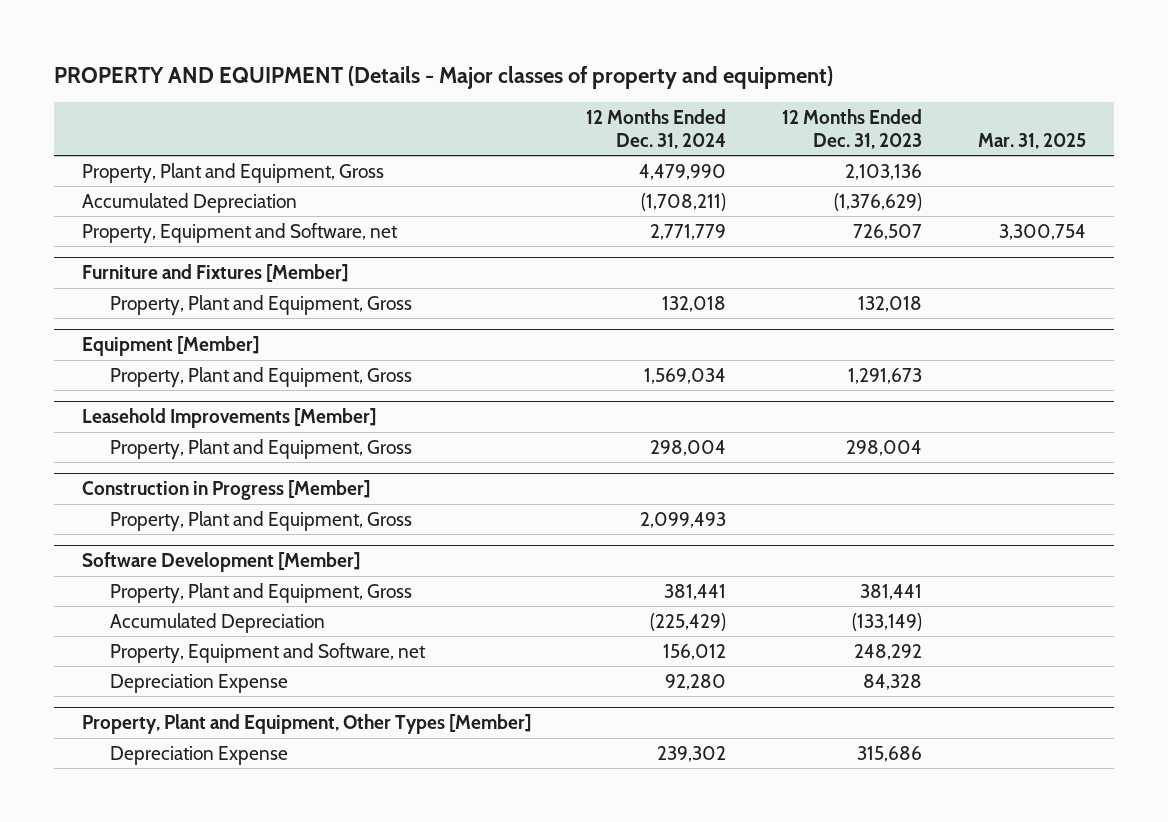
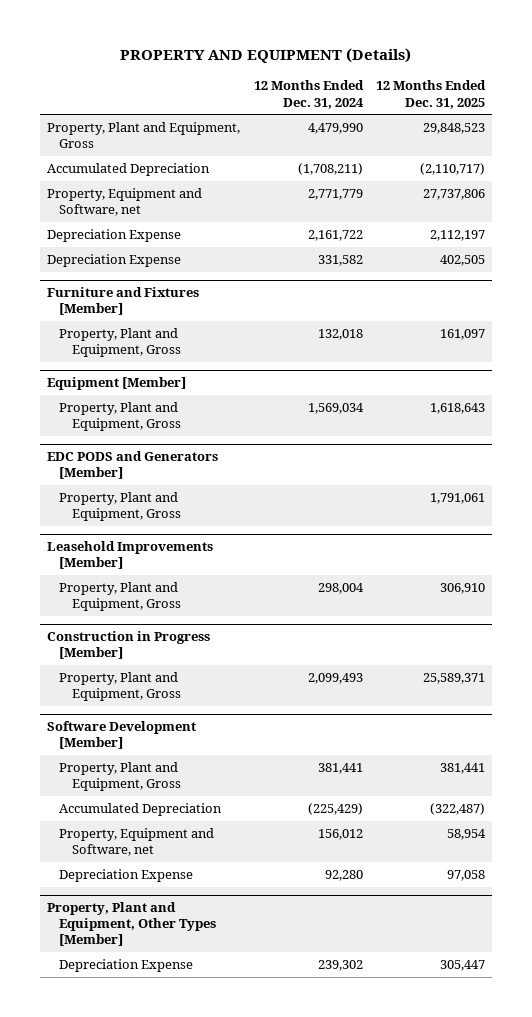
[53,66,833,90] PROPERTY AND EQUIPMENT (Details - Major classes of property and equipment) -> [120,48,412,64] PROPERTY AND EQUIPMENT (Details)
[782,109,923,149] 12 Months Ended Dec. 31, 2023 -> none
[978,132,1087,149] Mar. 31, 2025 -> none
none -> [376,80,487,109] 12 Months Ended Dec. 31, 2025
none -> [46,229,181,243] Depreciation Expense
none -> [46,254,181,268] Depreciation Expense
none -> [46,451,218,480] EDC PODS and Generators [Member]
none -> [59,492,181,522] Property, Plant and Equipment, Gross

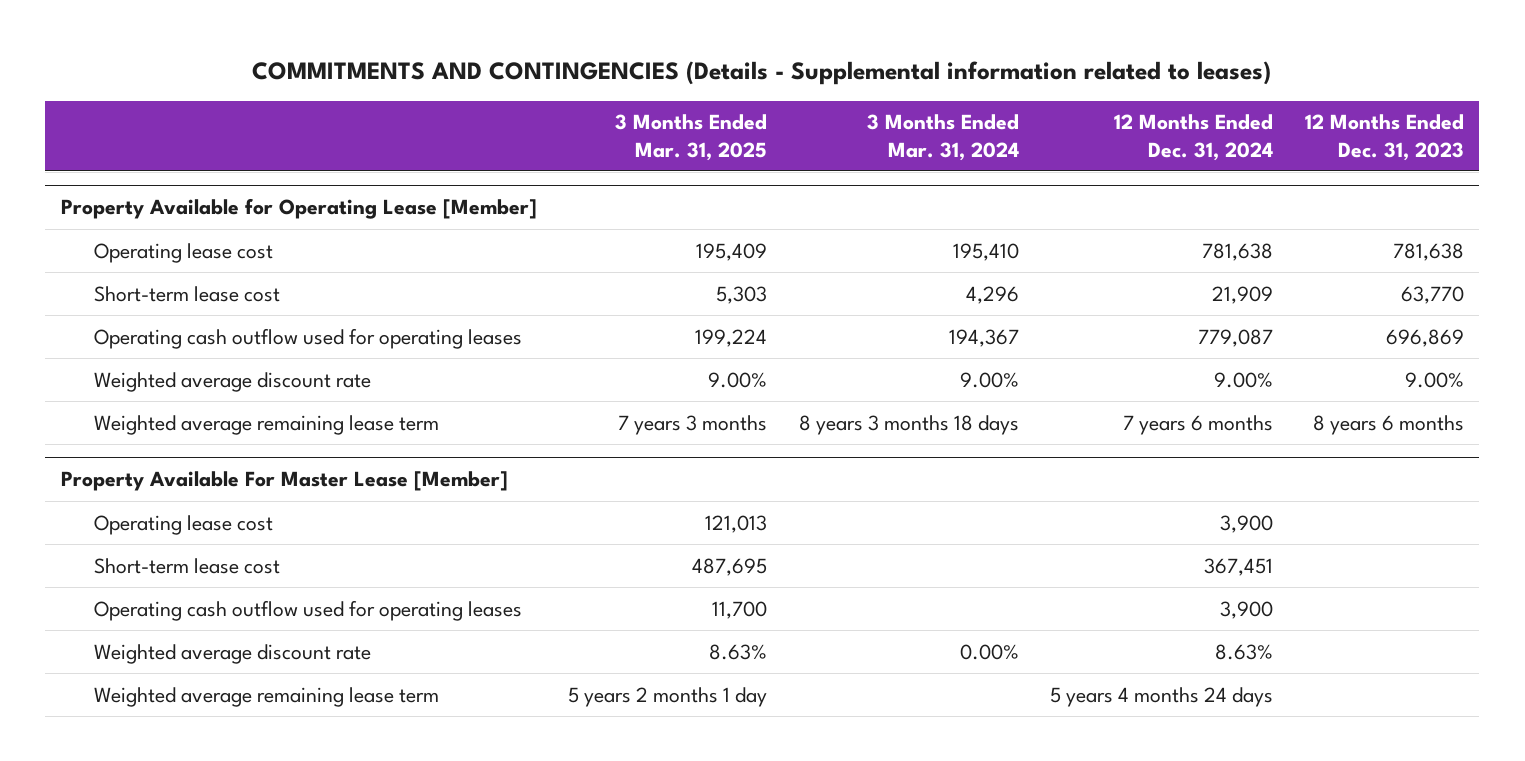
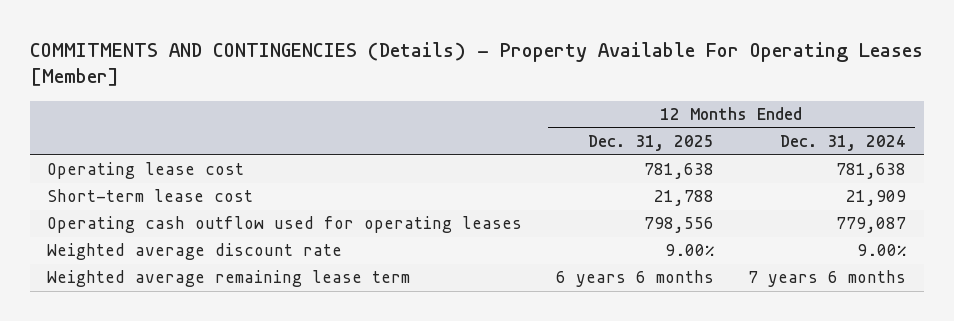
[252,61,1272,86] COMMITMENTS AND CONTINGENCIES (Details - Supplemental information related to leases) -> [30,41,924,87] COMMITMENTS AND CONTINGENCIES (Details) - Property Available For Operating Leases [Member]
[615,114,768,161] 3 Months Ended Mar. 31, 2025 -> none
[866,114,1019,161] 3 Months Ended Mar. 31, 2024 -> none
[1304,114,1464,161] 12 Months Ended Dec. 31, 2023 -> none
none -> [588,135,715,152] Dec. 31, 2025
[61,198,538,220] Property Available for Operating Lease [Member] -> none
[61,471,509,492] Property Available For Master Lease [Member] -> none
[94,514,274,535] Operating lease cost -> none
[94,557,281,574] Short-term lease cost -> none
[94,599,523,621] Operating cash outflow used for operating leases -> none
[94,643,372,664] Weighted average discount rate -> none
[94,686,440,707] Weighted average remaining lease term -> none

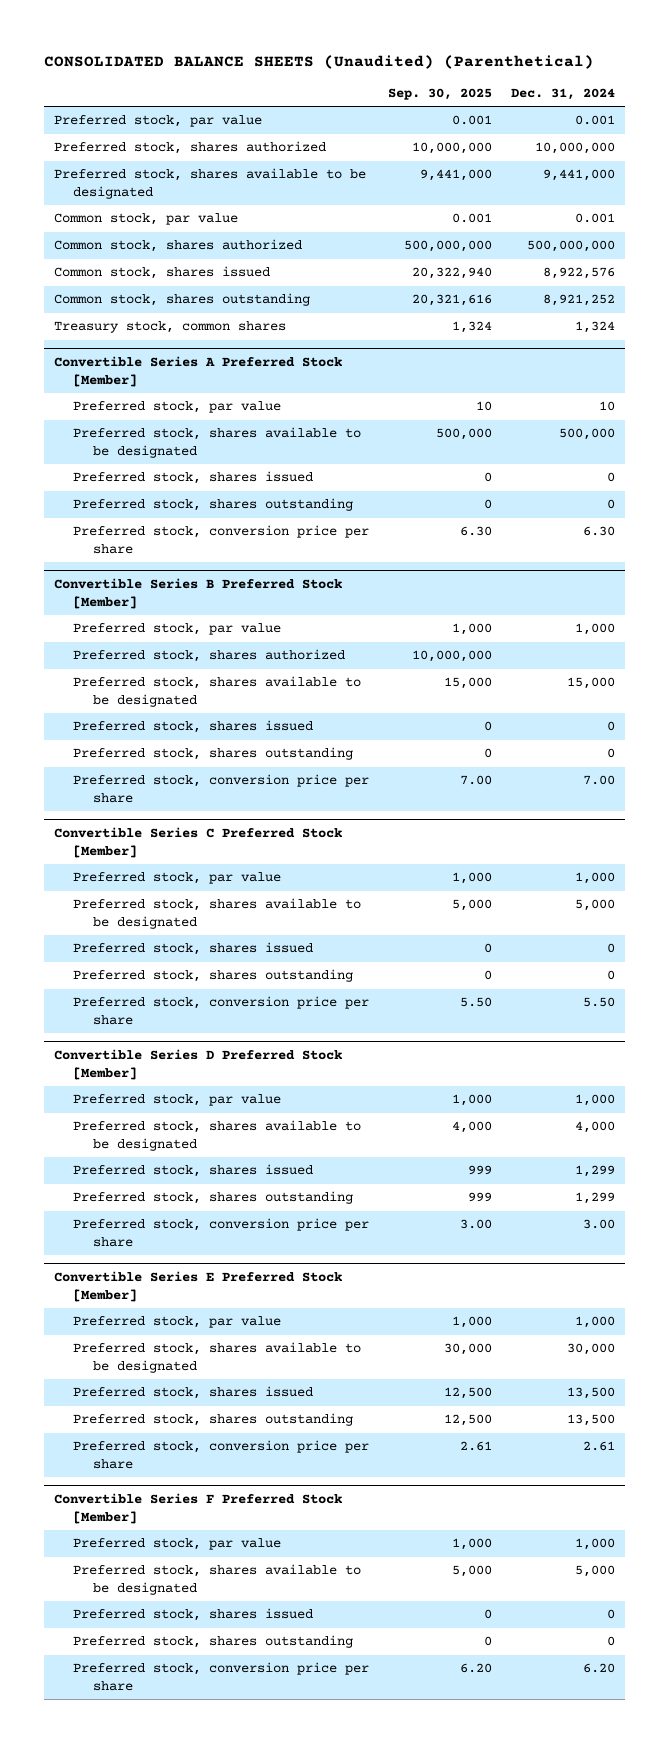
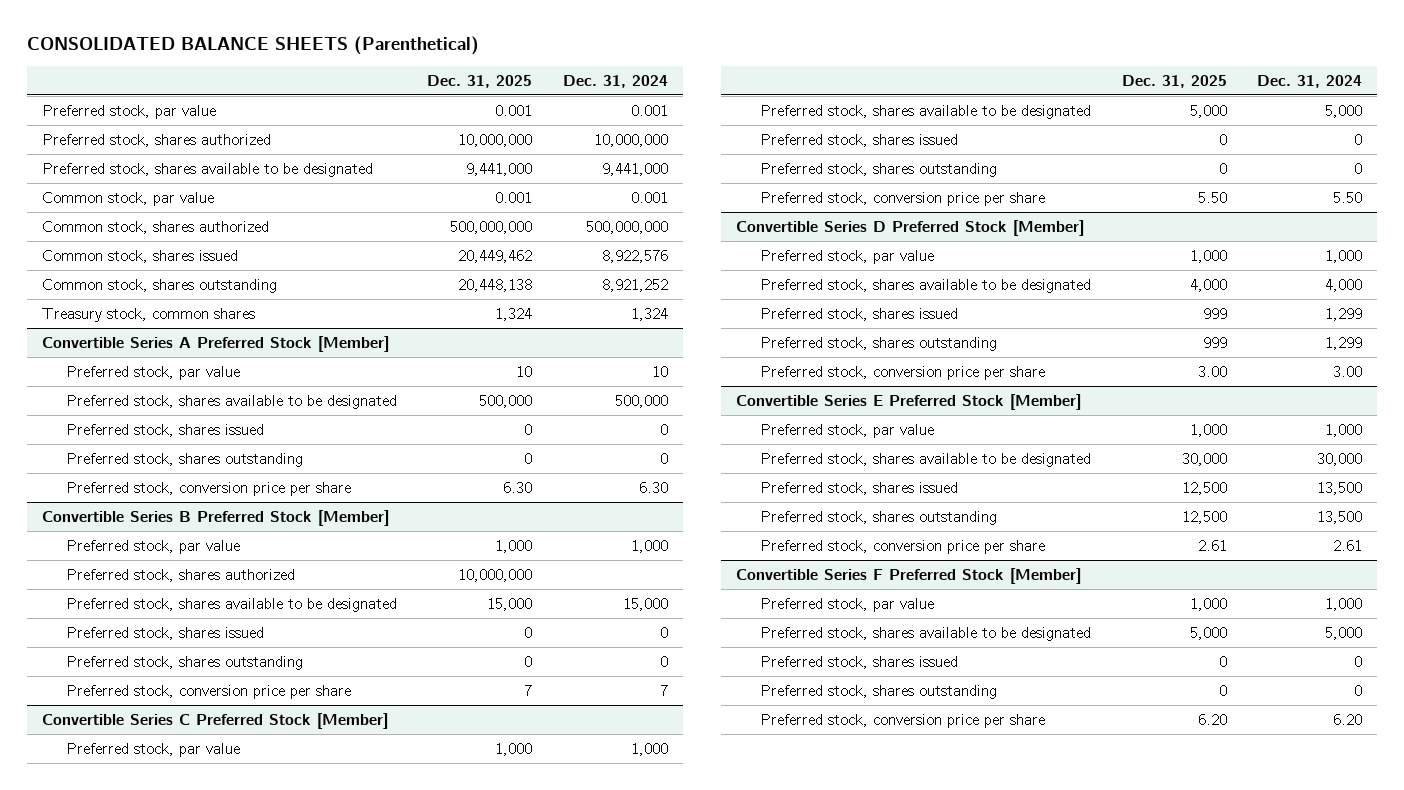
[43,54,594,69] CONSOLIDATED BALANCE SHEETS (Unaudited) (Parenthetical) -> [26,36,479,56] CONSOLIDATED BALANCE SHEETS (Parenthetical)
[388,88,493,101] Sep. 30, 2025 -> none
none -> [427,74,533,88] Dec. 31, 2025
[583,775,616,786] 7.00 -> [659,684,668,696] 7

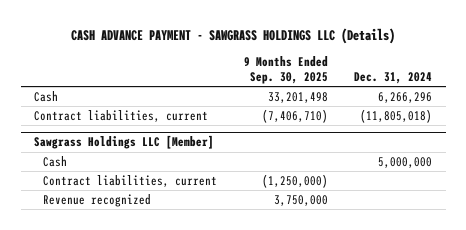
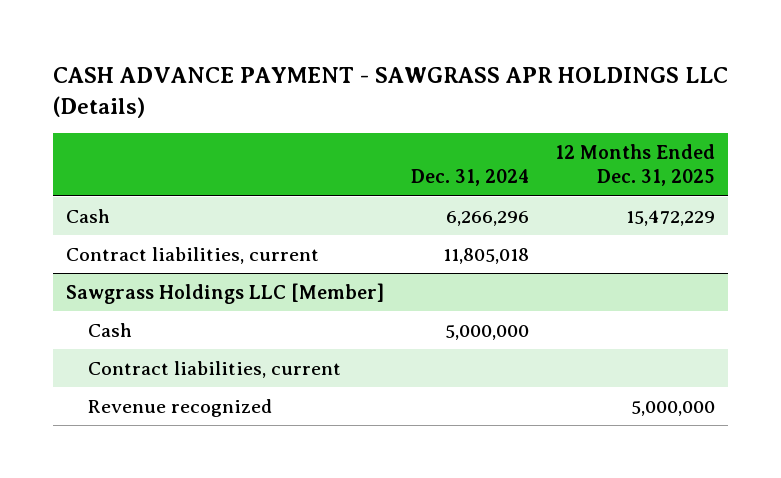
[71,27,396,44] CASH ADVANCE PAYMENT - SAWGRASS HOLDINGS LLC (Details) -> [52,67,728,118] CASH ADVANCE PAYMENT - SAWGRASS APR HOLDINGS LLC (Details)
[243,56,328,85] 9 Months Ended Sep. 30, 2025 -> none
none -> [555,144,716,187] 12 Months Ended Dec. 31, 2025
[360,108,433,123] (11,805,018) -> [442,247,529,264] 11,805,018

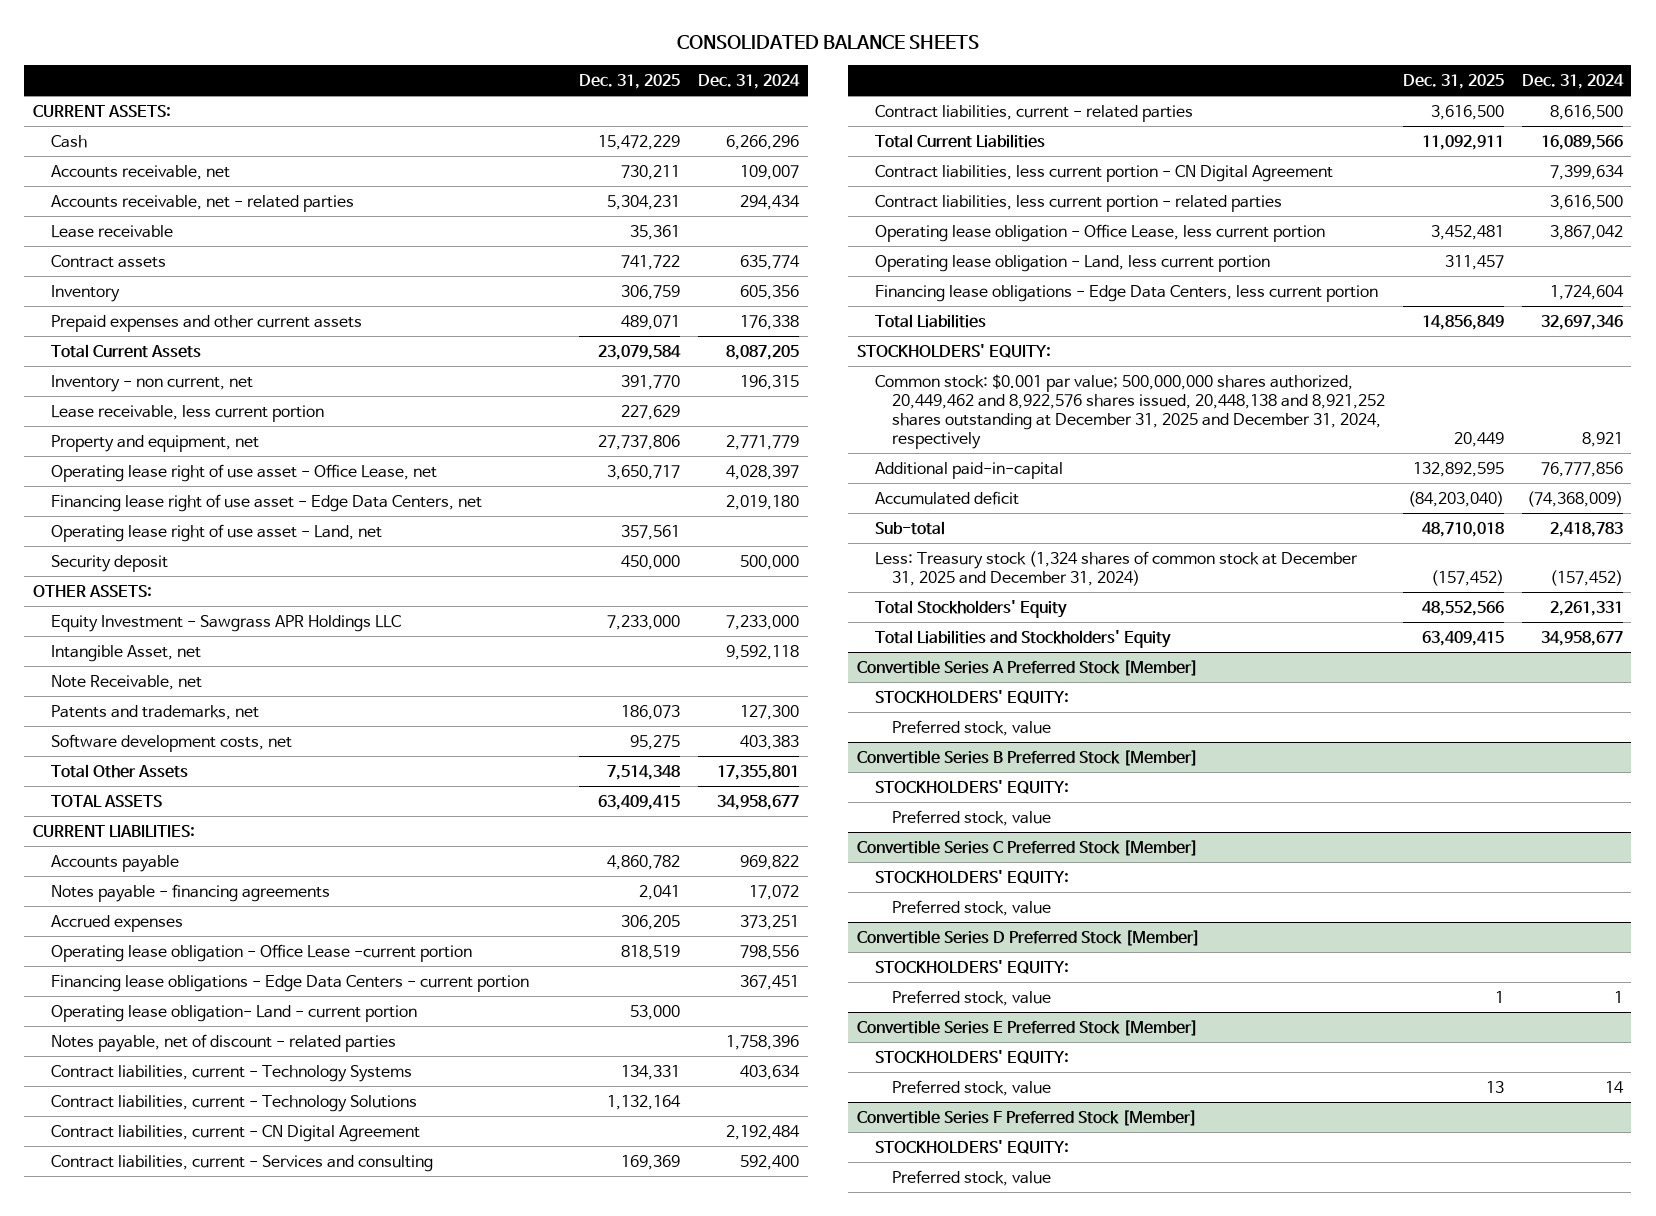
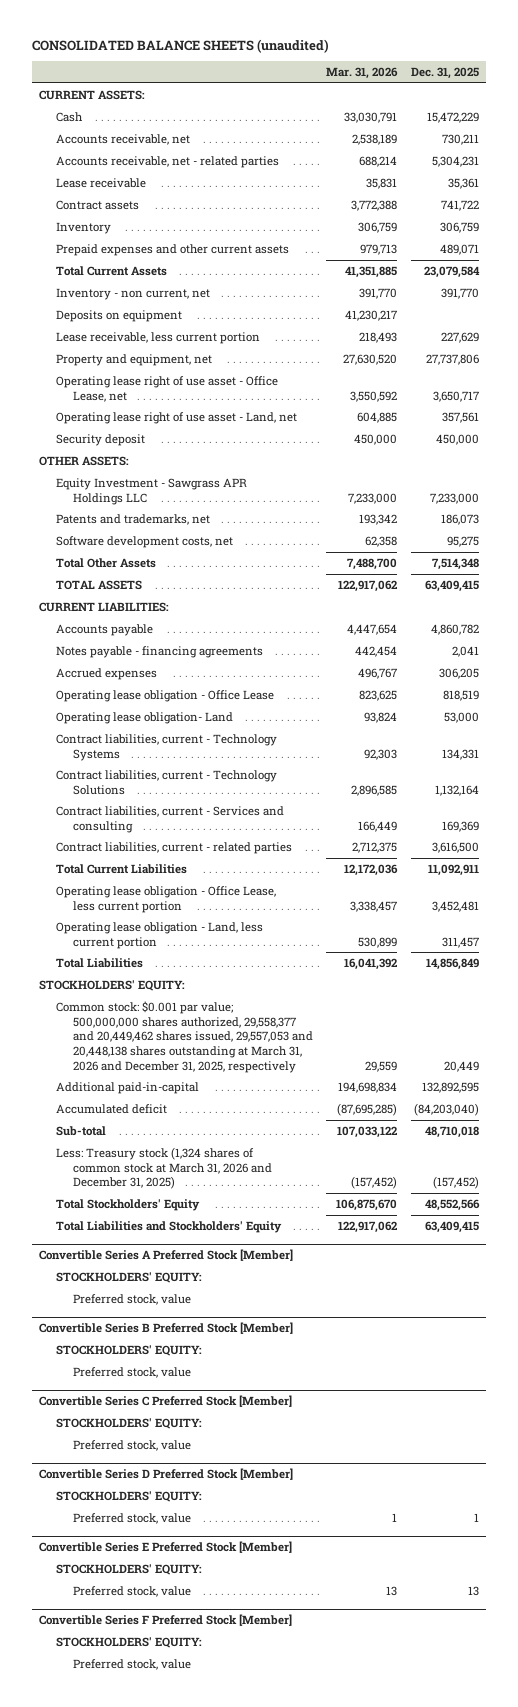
[676,35,979,50] CONSOLIDATED BALANCE SHEETS -> [32,39,330,54] CONSOLIDATED BALANCE SHEETS (unaudited)
[697,74,800,90] Dec. 31, 2024 -> none
none -> [326,67,399,80] Mar. 31, 2026
none -> [56,309,183,322] Deposits on equipment
[50,493,482,512] Financing lease right of use asset - Edge Data Centers, net -> none
[50,644,201,662] Intangible Asset, net -> none
[50,674,202,690] Note Receivable, net -> none
[50,974,529,992] Financing lease obligations - Edge Data Centers - current portion -> none
[50,1033,396,1052] Notes payable, net of discount - related parties -> none
[50,943,472,962] Operating lease obligation - Office Lease -current portion -> [56,689,275,702] Operating lease obligation - Office Lease
[50,1004,417,1022] Operating lease obligation- Land - current portion -> [56,711,234,724] Operating lease obligation- Land
[50,1124,420,1142] Contract liabilities, current - CN Digital Agreement -> none
[874,164,1333,182] Contract liabilities, less current portion - CN Digital Agreement -> none
[874,194,1282,212] Contract liabilities, less current portion - related parties -> none
[874,284,1378,302] Financing lease obligations - Edge Data Centers, less current portion -> none
[874,373,1386,449] Common stock: $0.001 par value; 500,000,000 shares authorized, 20,449,462 and 8,922,576 shares issued, 20,448,138 and 8,921,252 shares outstanding at December 31, 2025 and December 31, 2024, respectively -> [56,1000,313,1073] Common stock: $0.001 par value; 500,000,000 shares authorized, 29,558,377 and 20,449,462 shares issued, 29,557,053 and 20,448,138 shares outstanding at March 31, 2026 and December 31, 2025, respectively
[874,550,1358,586] Less: Treasury stock (1,324 shares of common stock at December 31, 2025 and December 31, 2024) -> [56,1146,272,1190] Less: Treasury stock (1,324 shares of common stock at March 31, 2026 and December 31, 2025)

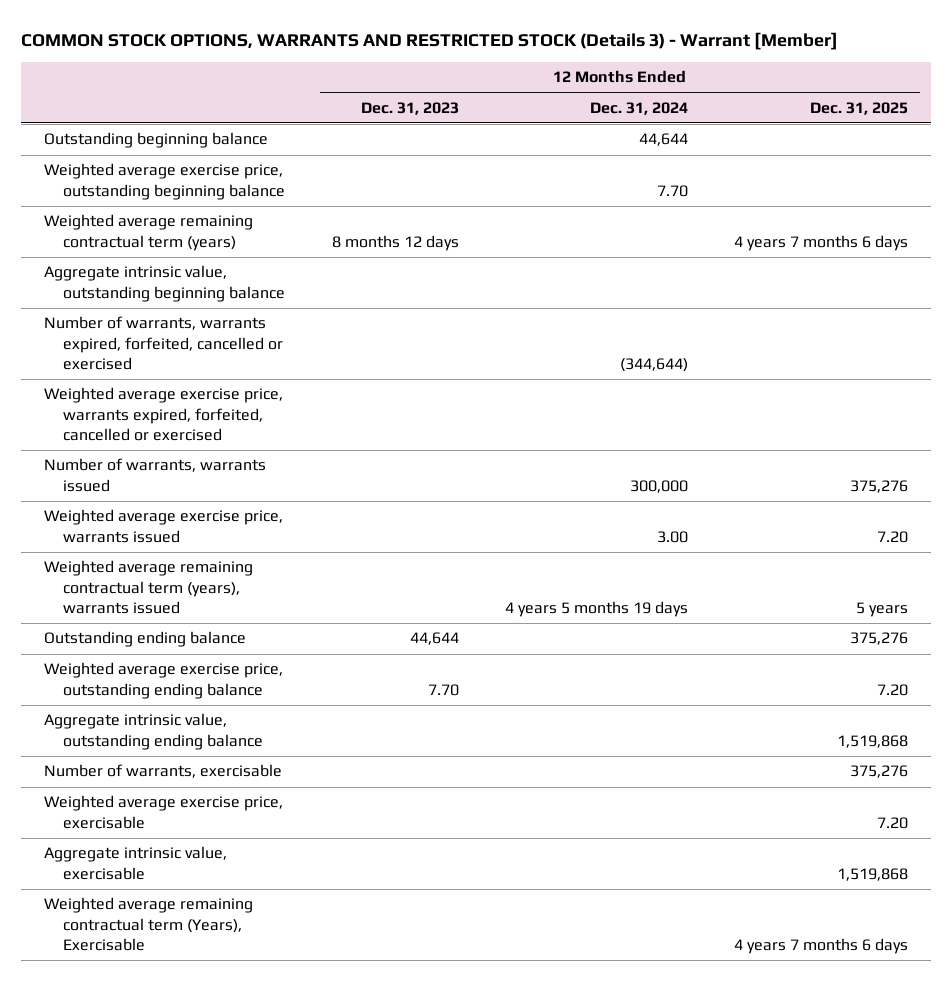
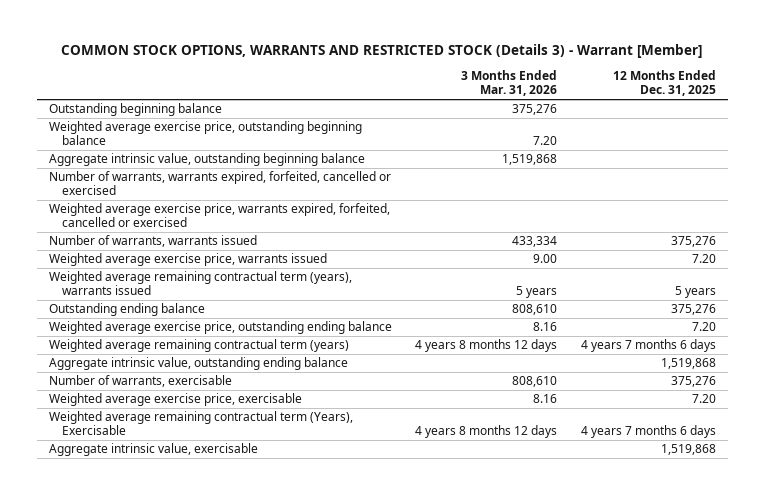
[360,101,459,115] Dec. 31, 2023 -> none
[589,101,688,115] Dec. 31, 2024 -> none
none -> [461,70,558,97] 3 Months Ended Mar. 31, 2026
[44,214,254,251] Weighted average remaining contractual term (years) -> [48,339,349,353] Weighted average remaining contractual term (years)
[44,846,228,880] Aggregate intrinsic value, exercisable -> [48,443,258,457] Aggregate intrinsic value, exercisable

